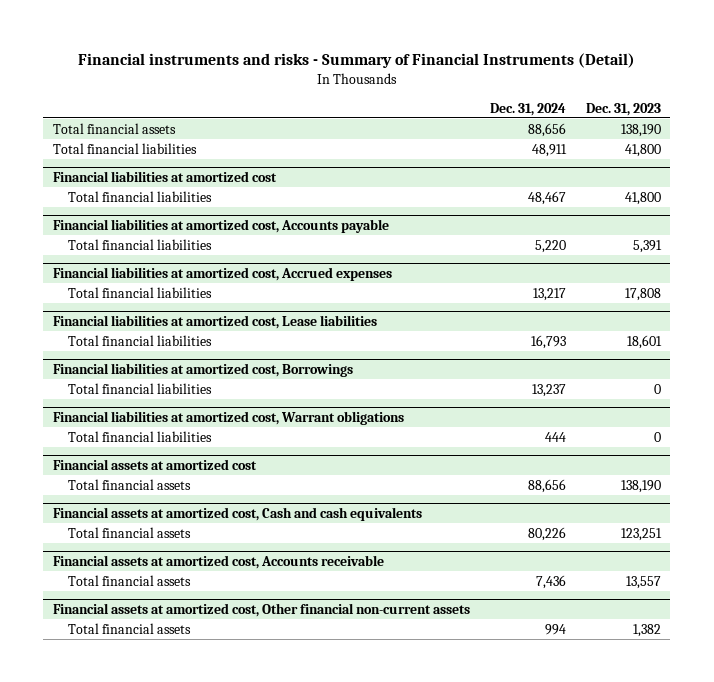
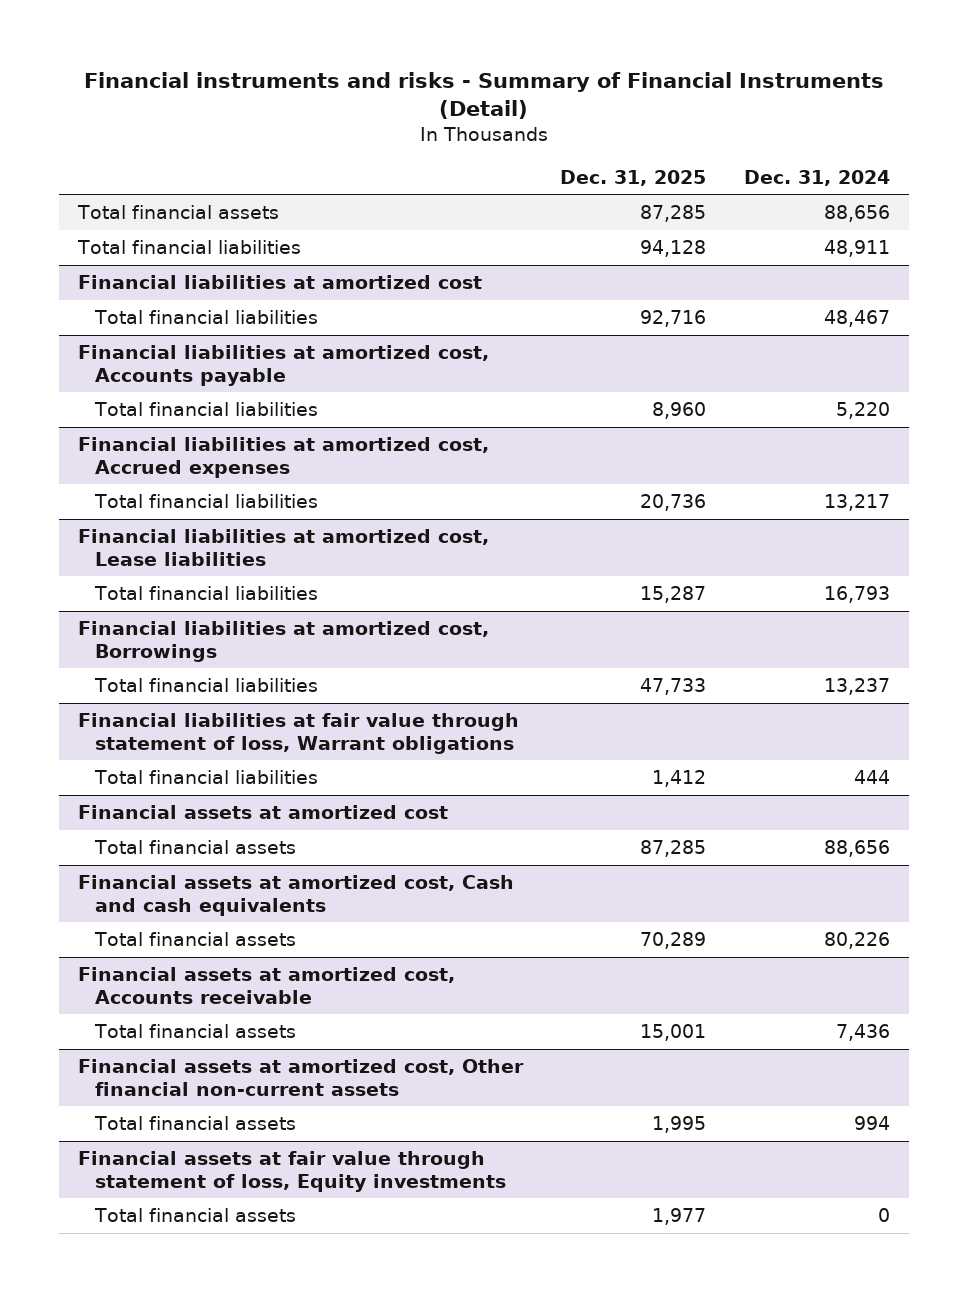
[585,102,661,116] Dec. 31, 2023 -> none
none -> [560,169,707,186] Dec. 31, 2025
[53,411,405,426] Financial liabilities at amortized cost, Warrant obligations -> none
none -> [78,712,520,754] Financial liabilities at fair value through statement of loss, Warrant obligations
none -> [78,1150,506,1192] Financial assets at fair value through statement of loss, Equity investments
none -> [93,1207,296,1222] Total financial assets

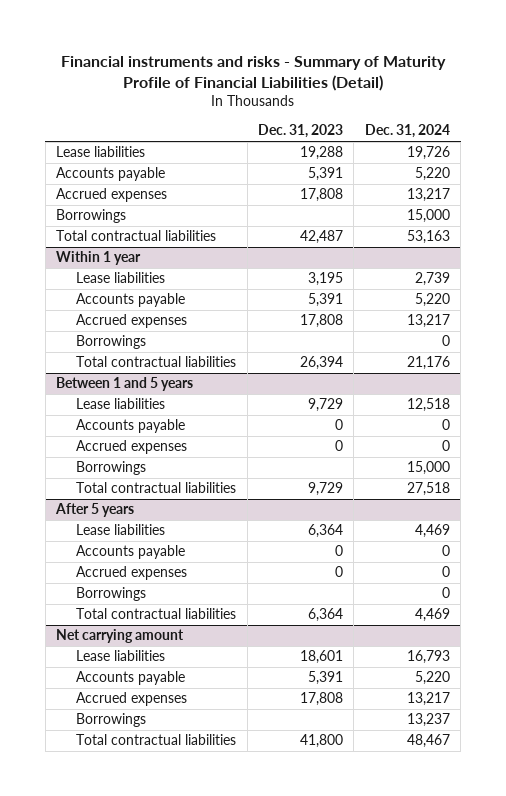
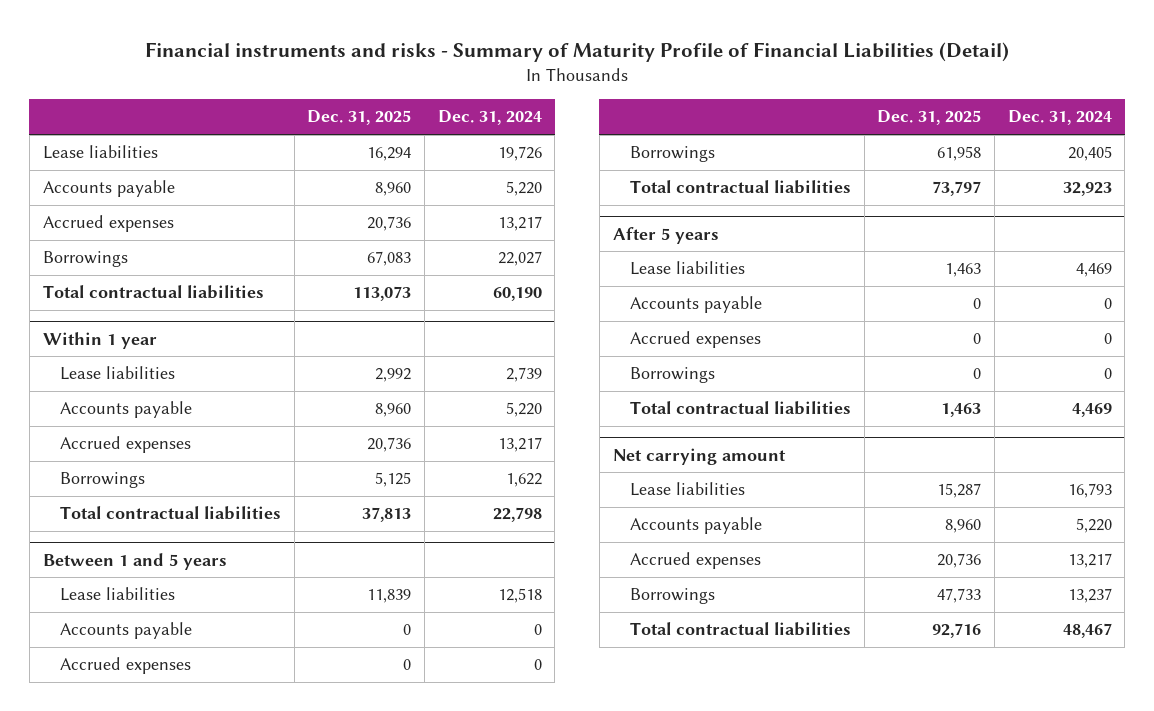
[258,124,344,139] Dec. 31, 2023 -> none
none -> [307,110,412,126] Dec. 31, 2025
[406,209,450,224] 15,000 -> [497,251,542,267] 22,027
[406,230,450,245] 53,163 -> [492,287,542,302] 60,190
[441,335,450,347] 0 -> [505,473,542,488] 1,622
[406,356,450,371] 21,176 -> [492,507,542,523] 22,798
[406,461,450,476] 15,000 -> [1067,146,1112,162] 20,405
[406,482,450,497] 27,518 -> [1062,182,1112,197] 32,923

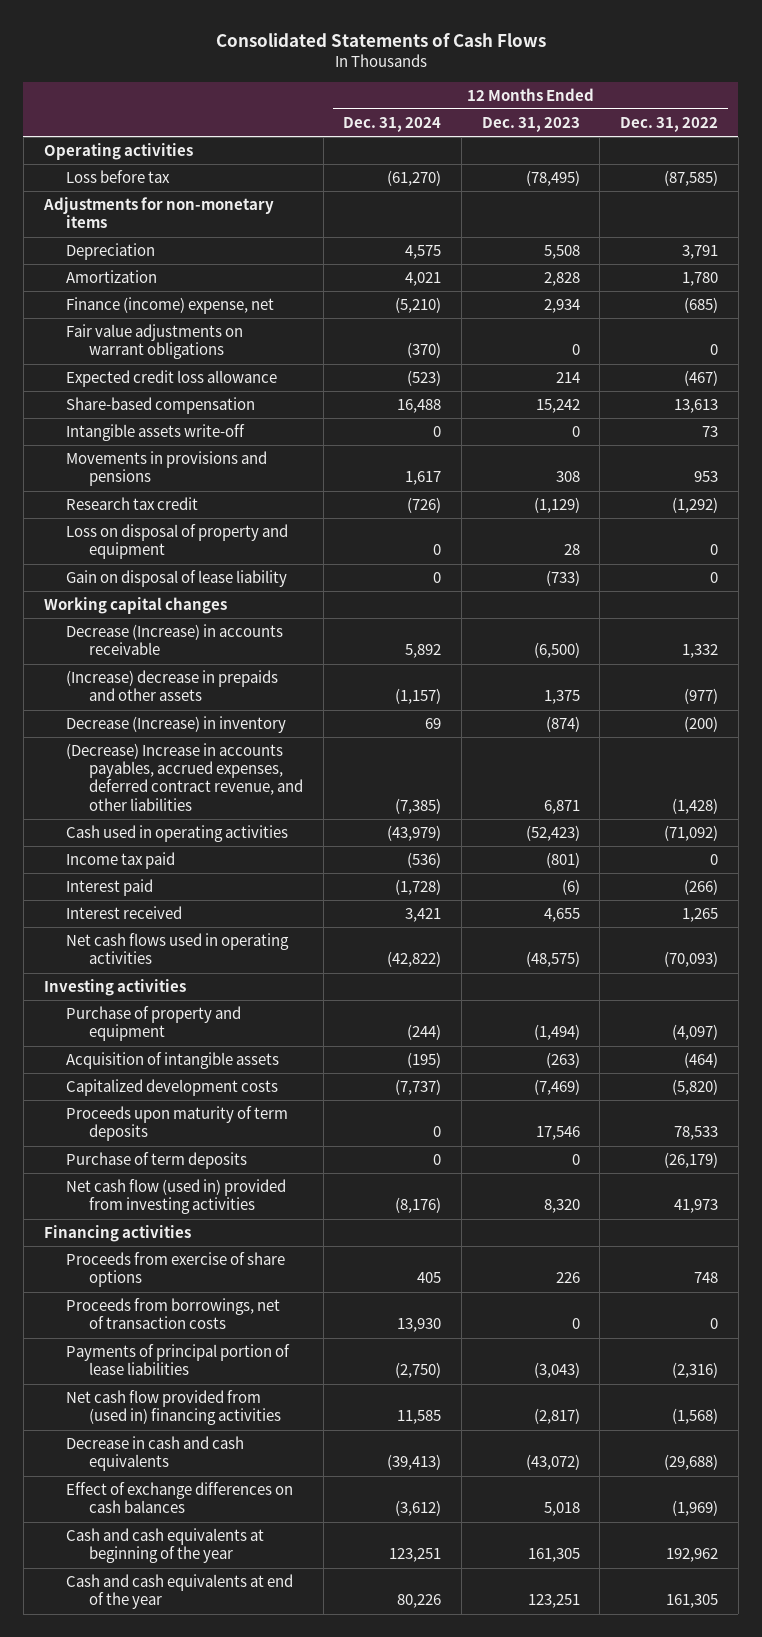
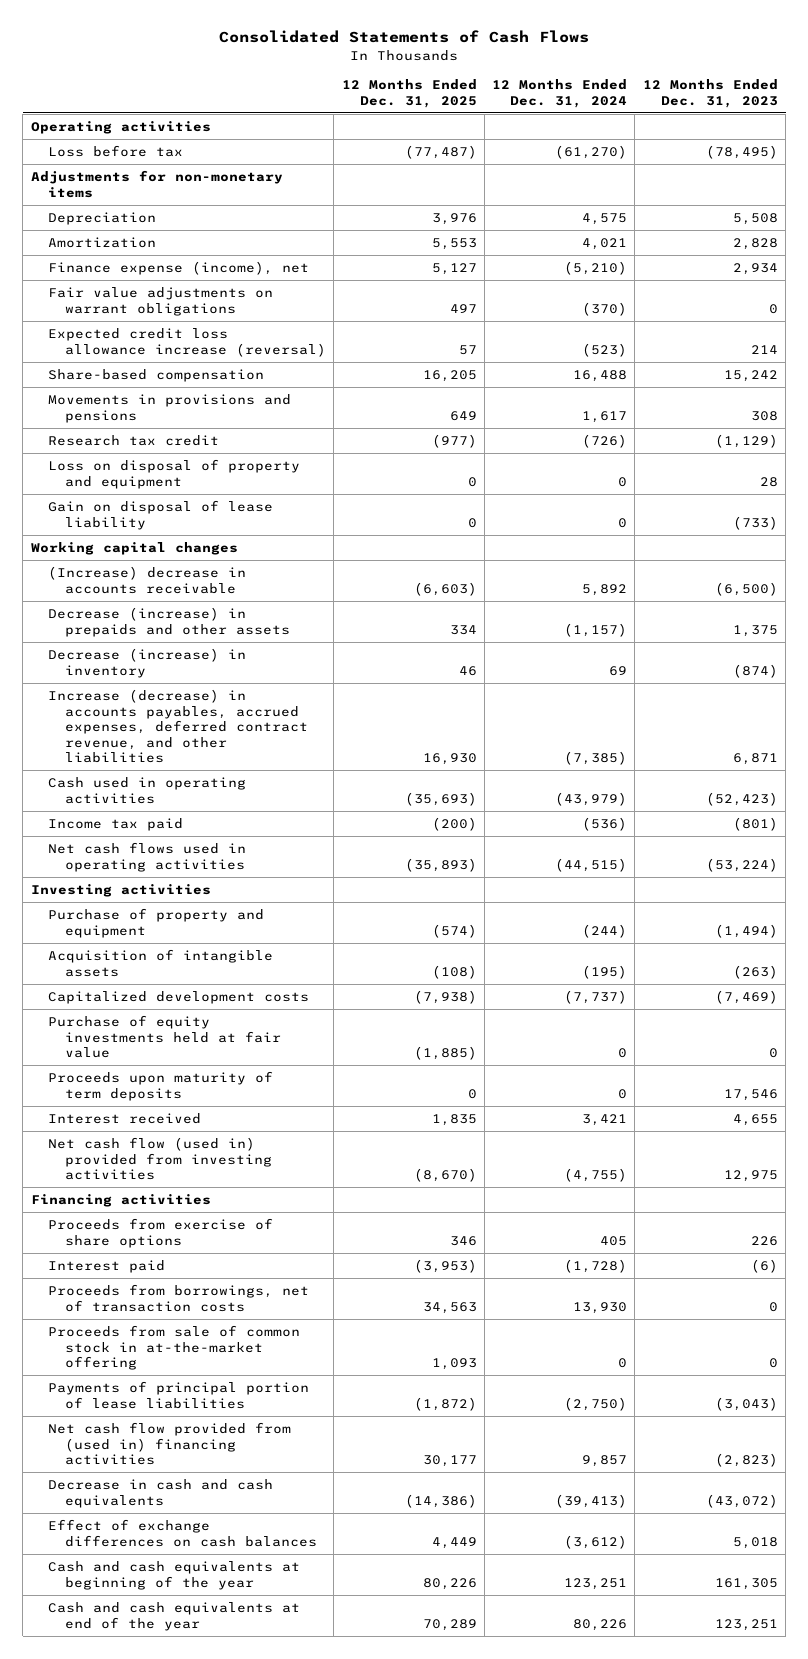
[619,117,718,133] Dec. 31, 2022 -> none
none -> [341,79,477,108] 12 Months Ended Dec. 31, 2025
[66,297,275,315] Finance (income) expense, net -> [47,260,309,275] Finance expense (income), net
[66,370,278,388] Expected credit loss allowance -> [47,327,326,357] Expected credit loss allowance increase (reversal)
[66,424,246,442] Intangible assets write-off -> none
[66,624,284,656] Decrease (Increase) in accounts receivable -> [47,565,246,594] (Increase) decrease in accounts receivable
[66,670,279,702] (Increase) decrease in prepaids and other assets -> [47,606,290,637] Decrease (increase) in prepaids and other assets
[66,716,287,734] Decrease (Increase) in inventory -> [47,647,246,678] Decrease (increase) in inventory
[66,743,304,811] (Decrease) Increase in accounts payables, accrued expenses, deferred contract revenue, and other liabilities -> [47,688,308,764] Increase (decrease) in accounts payables, accrued expenses, deferred contract revenue, and other liabilities
[387,951,442,968] (42,822) -> [555,857,628,872] (44,515)
[525,951,580,968] (48,575) -> [705,857,778,872] (53,224)
none -> [47,1014,281,1059] Purchase of equity investments held at fair value
[66,1152,248,1170] Purchase of term deposits -> none
[66,906,183,920] Interest received -> [47,1112,201,1124] Interest received
[395,1197,442,1214] (8,176) -> [564,1168,628,1183] (4,755)
[543,1199,580,1214] 8,320 -> [723,1170,778,1183] 12,975
[66,879,154,897] Interest paid -> [47,1259,165,1273] Interest paid
none -> [47,1324,300,1371] Proceeds from sale of common stock in at-the-market offering
[397,1410,442,1425] 11,585 -> [582,1455,628,1468] 9,857
[533,1408,580,1425] (2,817) -> [714,1453,778,1468] (2,823)

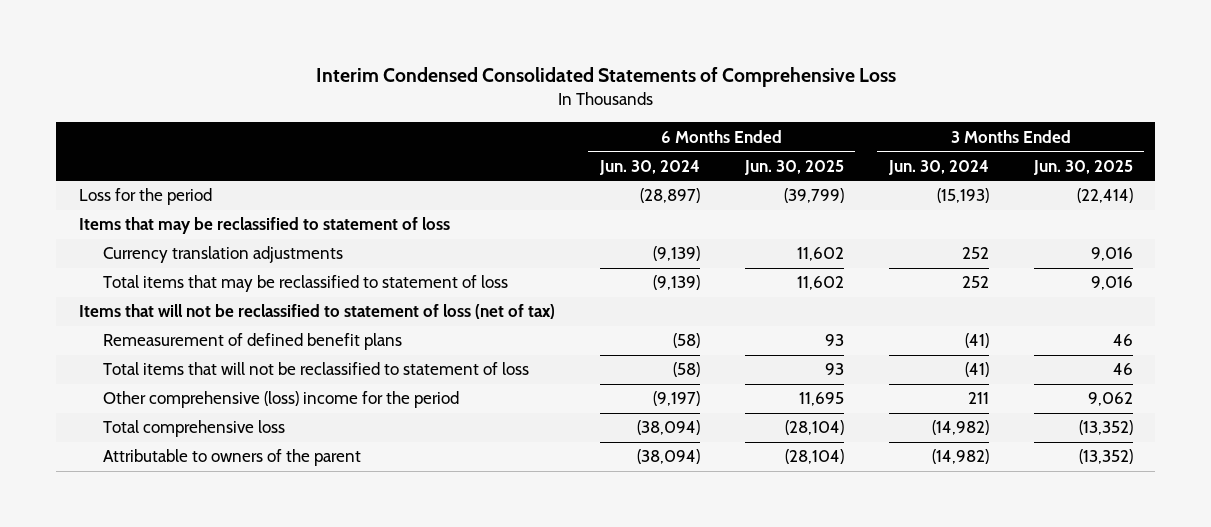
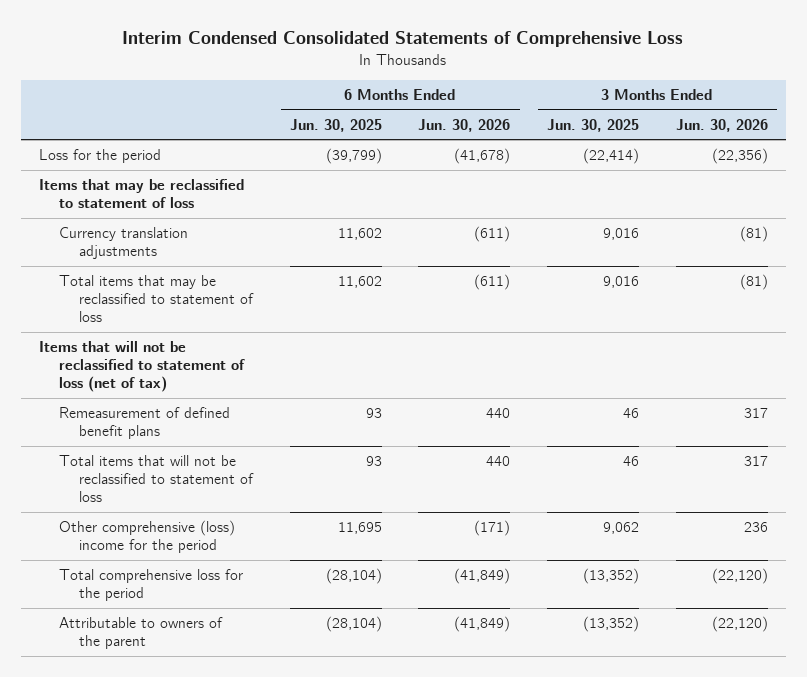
[598,159,700,175] Jun. 30, 2024 -> none
[887,159,989,175] Jun. 30, 2024 -> none
none -> [418,118,511,132] Jun. 30, 2026
none -> [675,118,768,132] Jun. 30, 2026
[102,420,285,438] Total comprehensive loss -> [59,569,244,602] Total comprehensive loss for the period

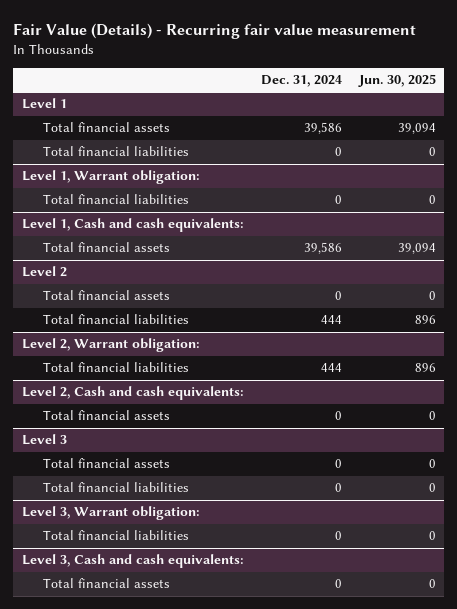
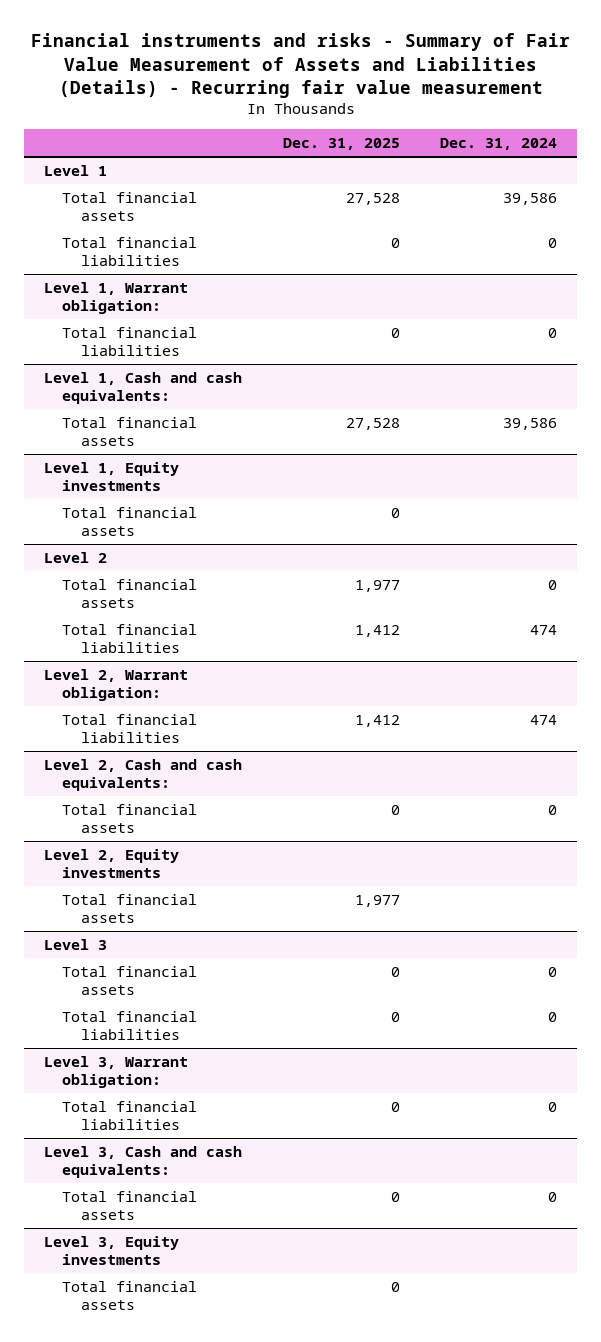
[13,22,417,39] Fair Value (Details) - Recurring fair value measurement -> [30,33,570,98] Financial instruments and risks - Summary of Fair Value Measurement of Assets and Liabilities (Details) - Recurring fair value measurement
[357,74,436,88] Jun. 30, 2025 -> none
none -> [282,138,400,151] Dec. 31, 2025
none -> [44,461,180,492] Level 1, Equity investments
none -> [62,506,198,537] Total financial assets
[320,315,342,325] 444 -> [529,624,557,635] 474
[320,363,342,373] 444 -> [529,714,557,725] 474
none -> [44,848,180,879] Level 2, Equity investments
none -> [62,893,198,924] Total financial assets
none -> [44,1235,180,1266] Level 3, Equity investments
none -> [62,1280,198,1311] Total financial assets

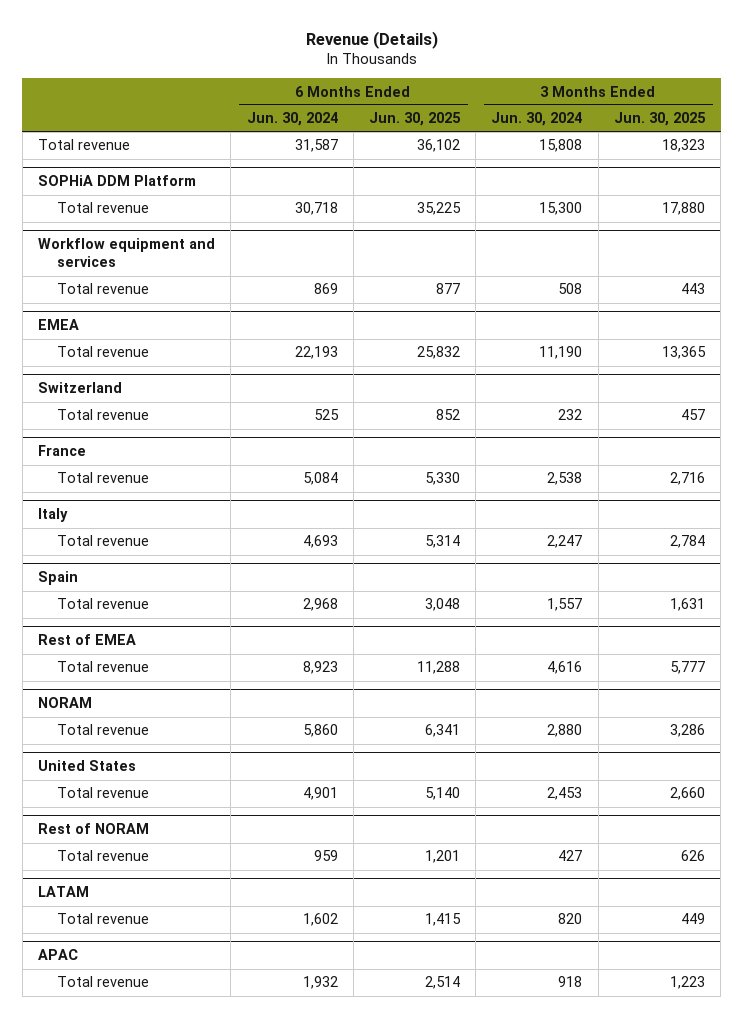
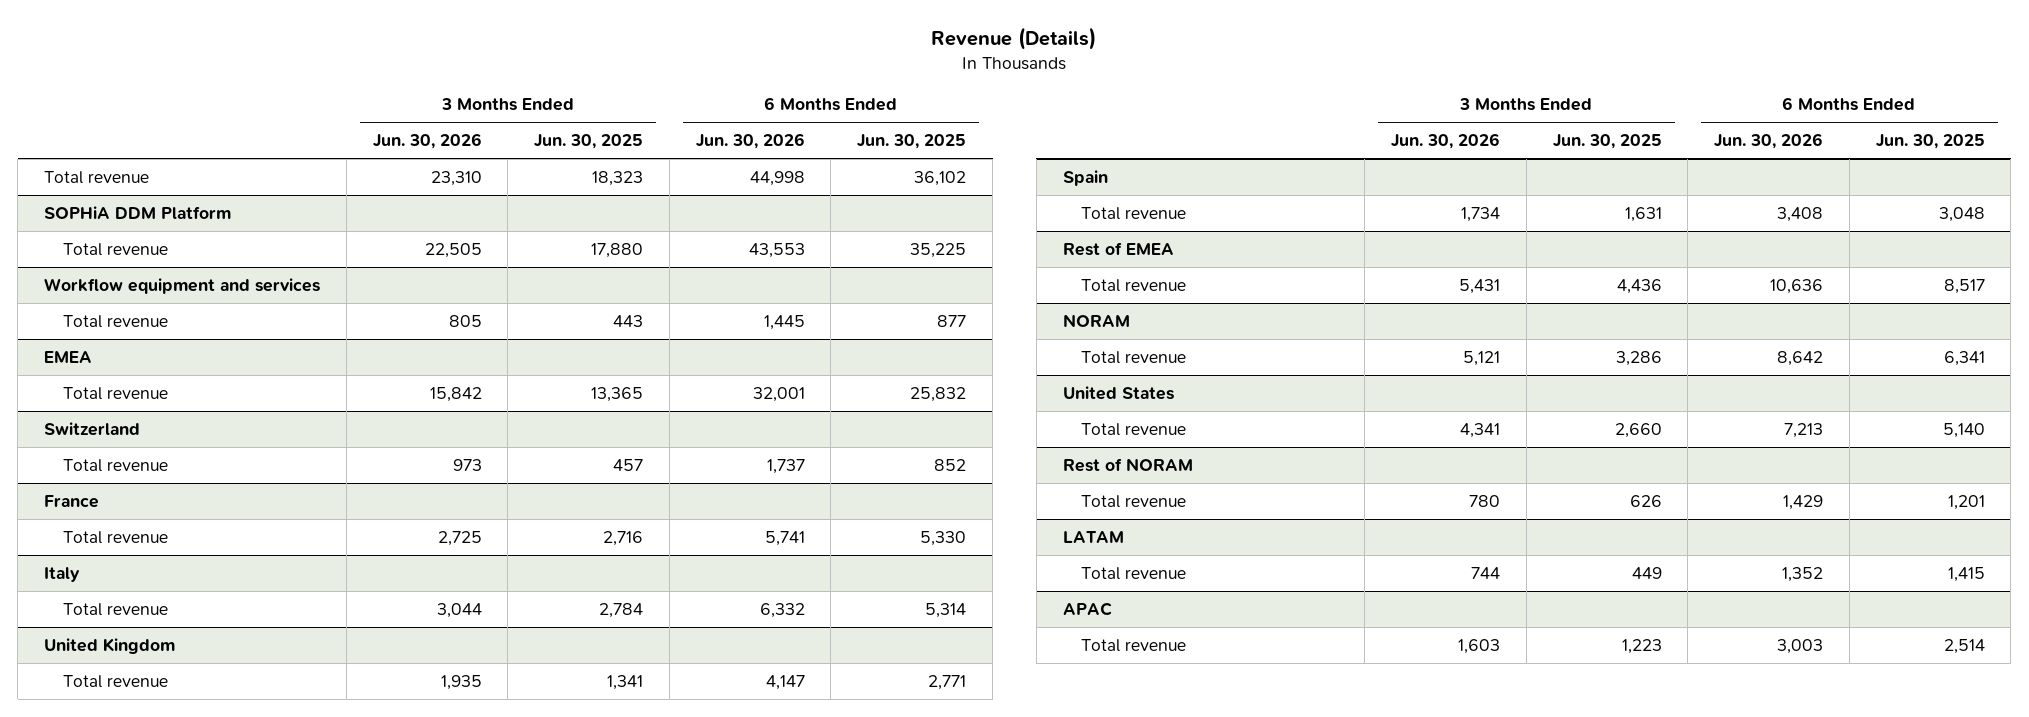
[246,112,338,127] Jun. 30, 2024 -> none
[491,112,583,127] Jun. 30, 2024 -> none
none -> [372,133,482,150] Jun. 30, 2026
none -> [695,133,805,150] Jun. 30, 2026
none -> [44,637,176,654] United Kingdom
none -> [62,674,168,688] Total revenue
[417,661,461,675] 11,288 -> [1943,278,1985,294] 8,517
[669,661,705,675] 5,777 -> [1616,278,1662,294] 4,436

